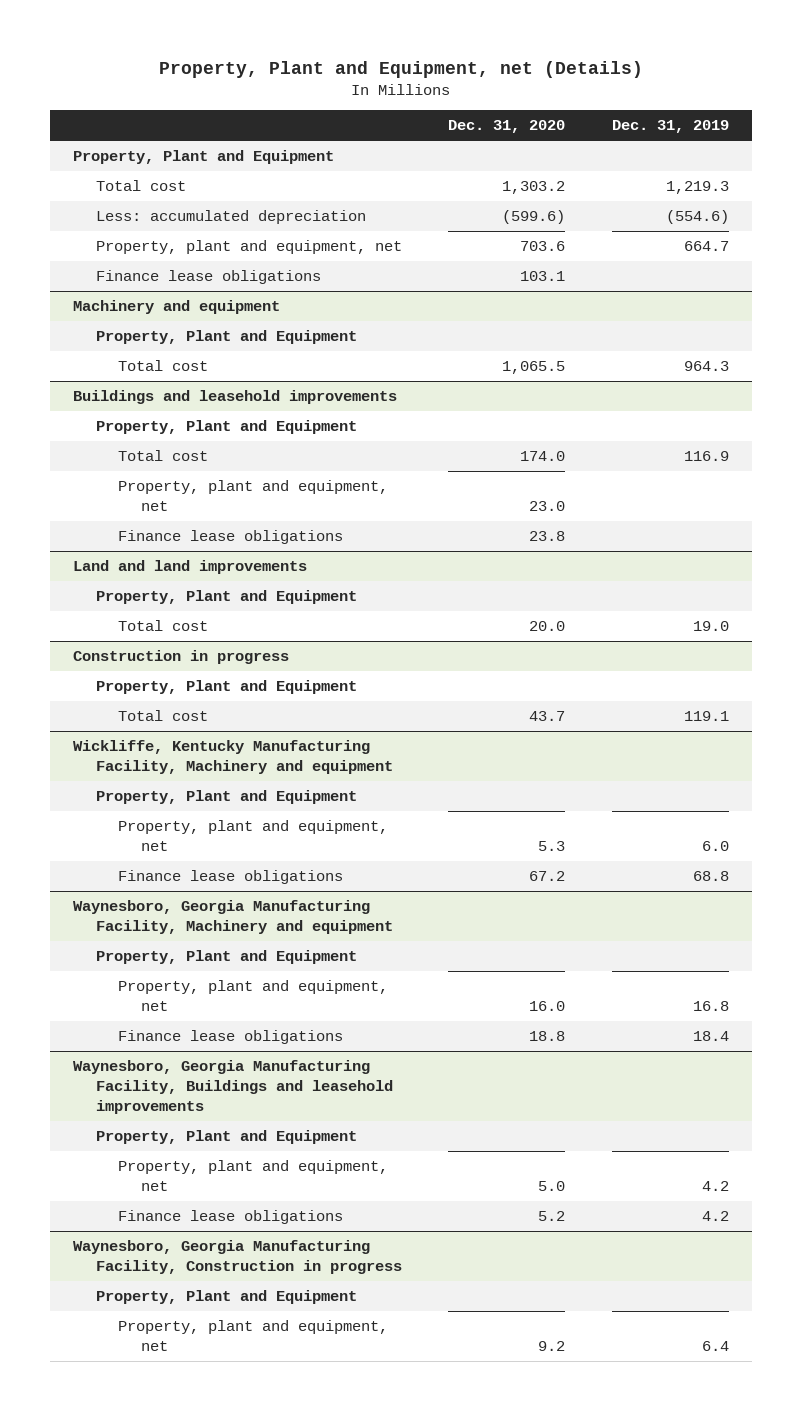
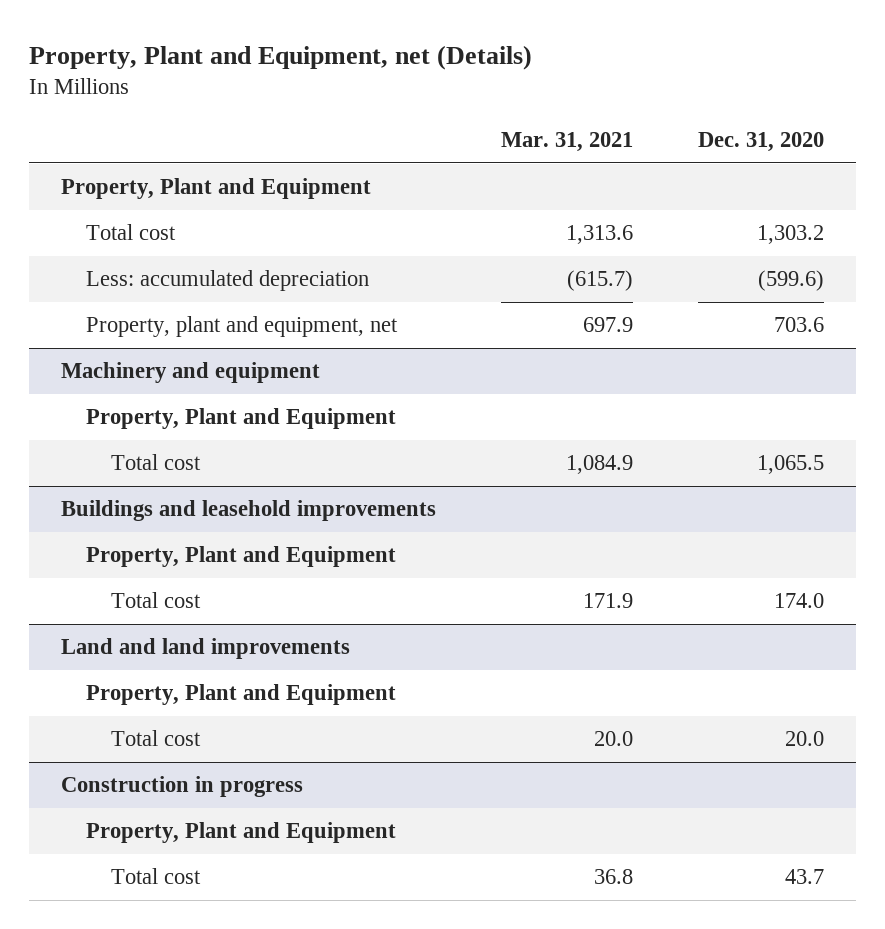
[611,120,729,134] Dec. 31, 2019 -> none
none -> [500,132,633,153] Mar. 31, 2021
[95,270,321,285] Finance lease obligations -> none
[118,480,389,511] Property, plant and equipment, net -> none
[118,530,344,545] Finance lease obligations -> none
[72,740,393,774] Wickliffe, Kentucky Manufacturing Facility, Machinery and equipment -> none
[95,790,357,805] Property, Plant and Equipment -> none
[118,820,389,851] Property, plant and equipment, net -> none
[118,870,344,885] Finance lease obligations -> none
[72,900,393,934] Waynesboro, Georgia Manufacturing Facility, Machinery and equipment -> none
[95,950,357,965] Property, Plant and Equipment -> none
[118,980,389,1011] Property, plant and equipment, net -> none
[118,1030,344,1045] Finance lease obligations -> none
[72,1060,393,1114] Waynesboro, Georgia Manufacturing Facility, Buildings and leasehold improvements -> none
[95,1130,357,1145] Property, Plant and Equipment -> none
[118,1160,389,1191] Property, plant and equipment, net -> none
[118,1210,344,1225] Finance lease obligations -> none
[72,1240,402,1274] Waynesboro, Georgia Manufacturing Facility, Construction in progress -> none
[95,1290,357,1305] Property, Plant and Equipment -> none
[118,1320,389,1351] Property, plant and equipment, net -> none

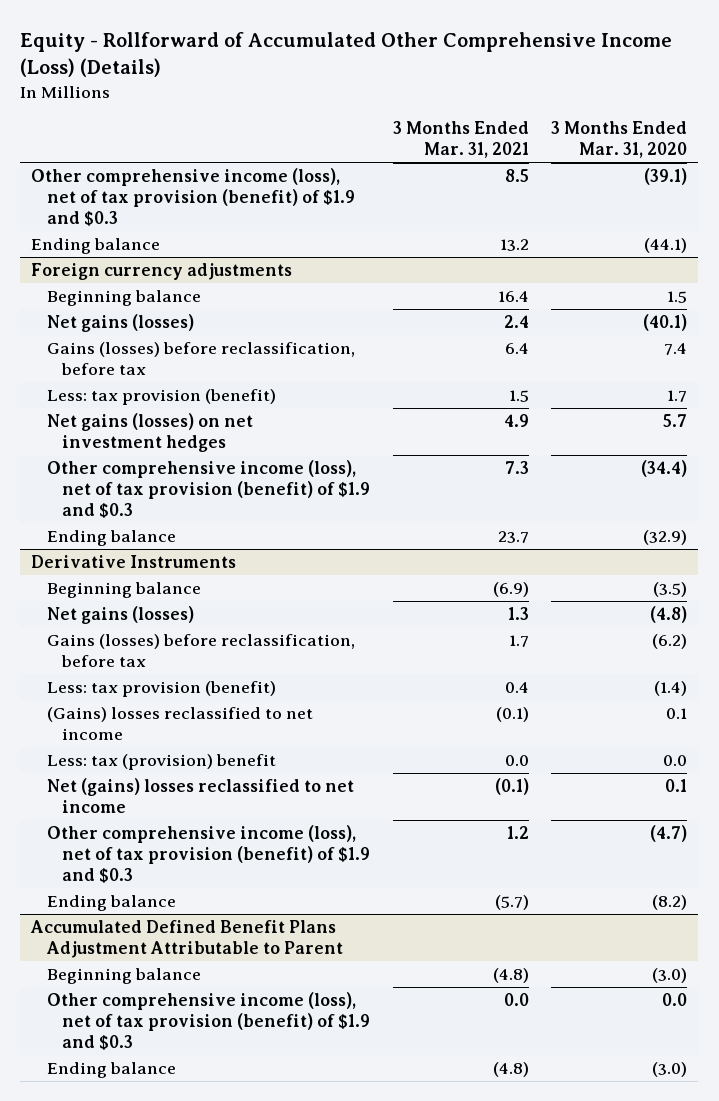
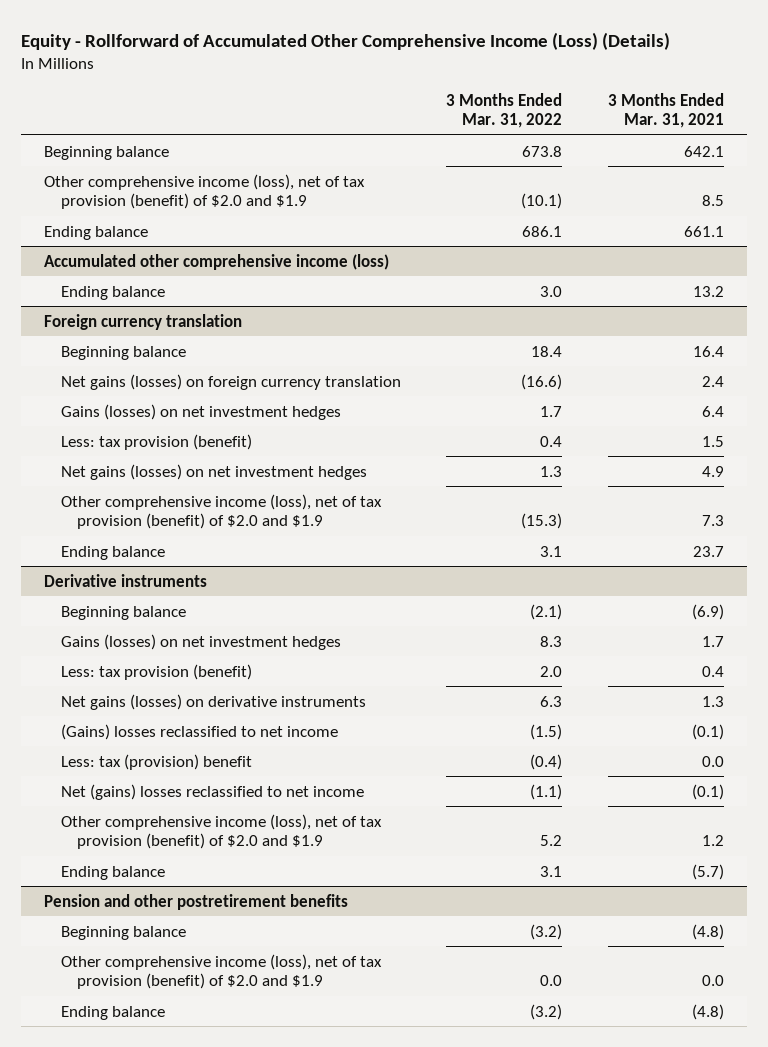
[551,120,688,159] 3 Months Ended Mar. 31, 2020 -> none
none -> [446,93,563,129] 3 Months Ended Mar. 31, 2022
none -> [44,145,170,160] Beginning balance
[31,167,355,227] Other comprehensive income (loss), net of tax provision (benefit) of $1.9 and $0.3 -> [44,173,366,209] Other comprehensive income (loss), net of tax provision (benefit) of $2.0 and $1.9
none -> [44,225,149,240] Ending balance
none -> [44,253,390,270] Accumulated other comprehensive income (loss)
[31,262,293,280] Foreign currency adjustments -> [44,313,243,330] Foreign currency translation
[46,313,194,332] Net gains (losses) -> none
none -> [60,373,401,390] Net gains (losses) on foreign currency translation
[46,341,355,376] Gains (losses) before reclassification, before tax -> [60,403,341,420] Gains (losses) on net investment hedges
[46,459,370,519] Other comprehensive income (loss), net of tax provision (benefit) of $1.9 and $0.3 -> [60,493,382,529] Other comprehensive income (loss), net of tax provision (benefit) of $2.0 and $1.9
[31,554,237,568] Derivative Instruments -> [44,573,208,587] Derivative instruments
[46,605,194,624] Net gains (losses) -> none
[46,633,355,668] Gains (losses) before reclassification, before tax -> [60,633,341,650] Gains (losses) on net investment hedges
none -> [60,693,366,710] Net gains (losses) on derivative instruments
[46,824,370,884] Other comprehensive income (loss), net of tax provision (benefit) of $1.9 and $0.3 -> [60,813,382,849] Other comprehensive income (loss), net of tax provision (benefit) of $2.0 and $1.9
[30,919,343,959] Accumulated Defined Benefit Plans Adjustment Attributable to Parent -> [44,893,349,910] Pension and other postretirement benefits
[46,991,370,1051] Other comprehensive income (loss), net of tax provision (benefit) of $1.9 and $0.3 -> [60,953,382,989] Other comprehensive income (loss), net of tax provision (benefit) of $2.0 and $1.9

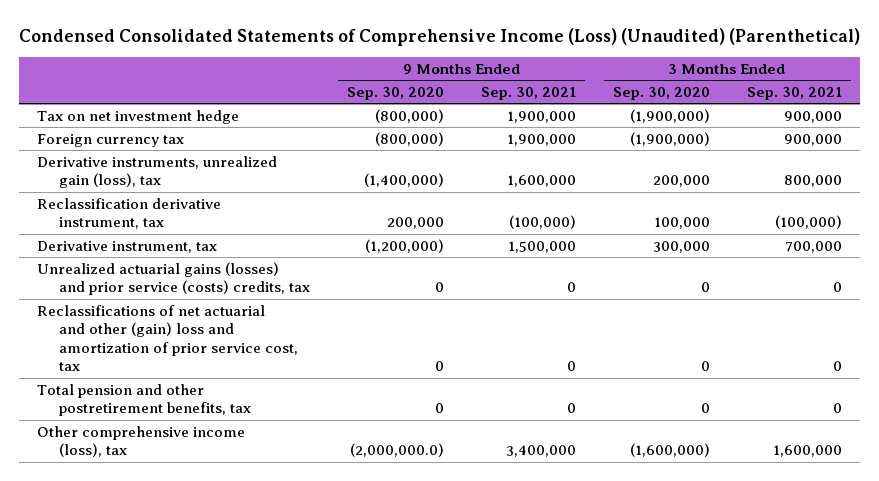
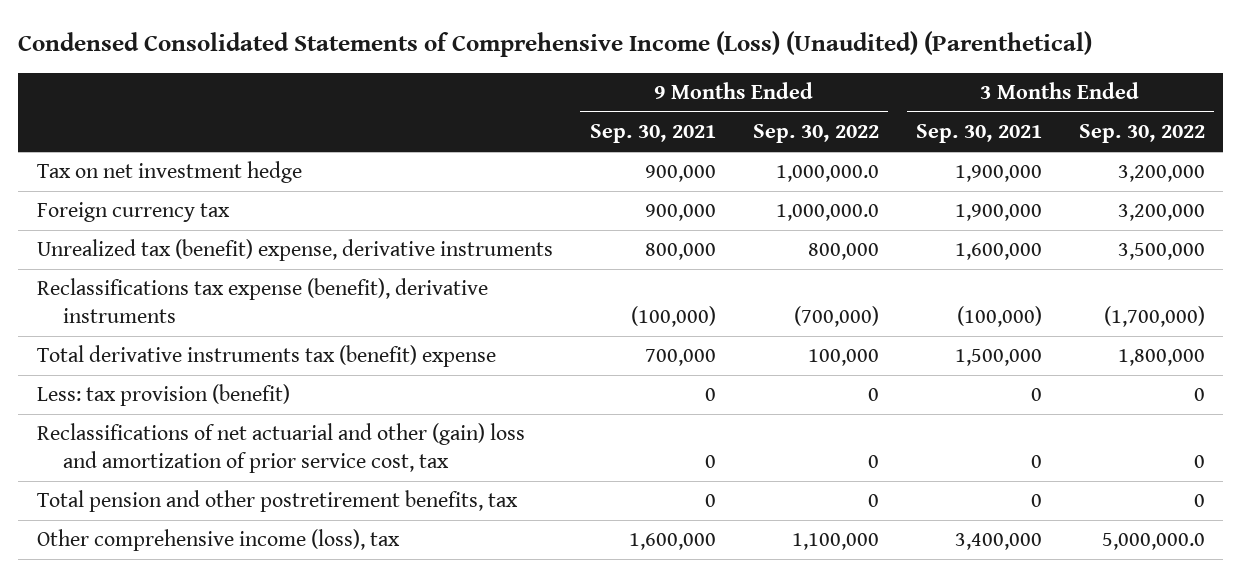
[347,87,445,101] Sep. 30, 2020 -> none
[612,87,710,101] Sep. 30, 2020 -> none
none -> [752,124,879,144] Sep. 30, 2022
none -> [1078,124,1205,144] Sep. 30, 2022
[507,110,577,123] 1,900,000 -> [644,165,716,183] 900,000
[783,110,842,123] 900,000 -> [954,165,1042,183] 1,900,000
[507,133,577,146] 1,900,000 -> [644,204,716,222] 900,000
[783,133,842,146] 900,000 -> [954,204,1042,222] 1,900,000
[37,155,278,189] Derivative instruments, unrealized gain (loss), tax -> [36,239,553,262] Unrealized tax (benefit) expense, derivative instruments
[507,175,577,188] 1,600,000 -> [644,243,716,261] 800,000
[783,175,842,188] 800,000 -> [954,243,1042,261] 1,600,000
[37,197,222,230] Reclassification derivative instrument, tax -> [36,278,488,323] Reclassifications tax expense (benefit), derivative instruments
[37,240,218,253] Derivative instrument, tax -> [36,345,496,368] Total derivative instruments tax (benefit) expense
[508,240,577,253] 1,500,000 -> [644,349,716,367] 700,000
[784,240,842,253] 700,000 -> [954,349,1042,367] 1,500,000
[37,261,311,296] Unrealized actuarial gains (losses) and prior service (costs) credits, tax -> [36,384,290,407] Less: tax provision (benefit)
[506,445,577,458] 3,400,000 -> [628,533,716,551] 1,600,000
[772,445,842,458] 1,600,000 -> [954,533,1042,551] 3,400,000

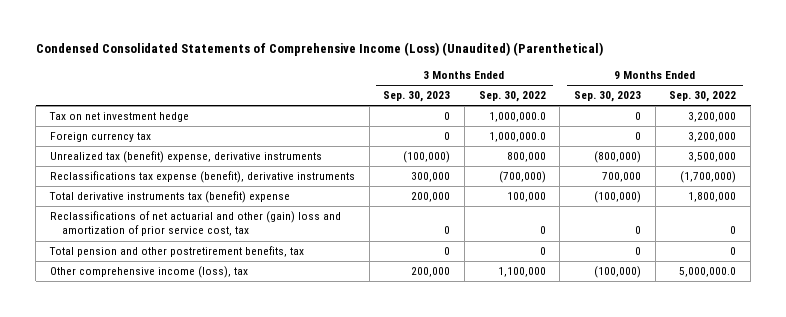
[589,124,716,144] Sep. 30, 2021 -> none
[915,124,1042,144] Sep. 30, 2021 -> none
none -> [383,91,451,103] Sep. 30, 2023
none -> [574,91,642,103] Sep. 30, 2023
[36,384,290,407] Less: tax provision (benefit) -> none
[775,165,879,183] 1,000,000.0 -> [688,112,737,123] 3,200,000
[1117,165,1205,183] 3,200,000 -> [488,112,546,123] 1,000,000.0
[775,204,879,222] 1,000,000.0 -> [688,132,737,143] 3,200,000
[1117,204,1205,222] 3,200,000 -> [488,132,546,143] 1,000,000.0
[807,243,879,261] 800,000 -> [688,152,737,163] 3,500,000
[1117,243,1205,261] 3,500,000 -> [506,152,546,163] 800,000
[793,305,879,327] (700,000) -> [680,171,737,184] (1,700,000)
[1103,305,1205,327] (1,700,000) -> [498,171,546,184] (700,000)
[807,349,879,367] 100,000 -> [688,192,737,203] 1,800,000
[1117,349,1205,367] 1,800,000 -> [506,192,546,203] 100,000
[791,533,879,551] 1,100,000 -> [679,267,737,278] 5,000,000.0
[1101,533,1205,551] 5,000,000.0 -> [497,267,546,278] 1,100,000

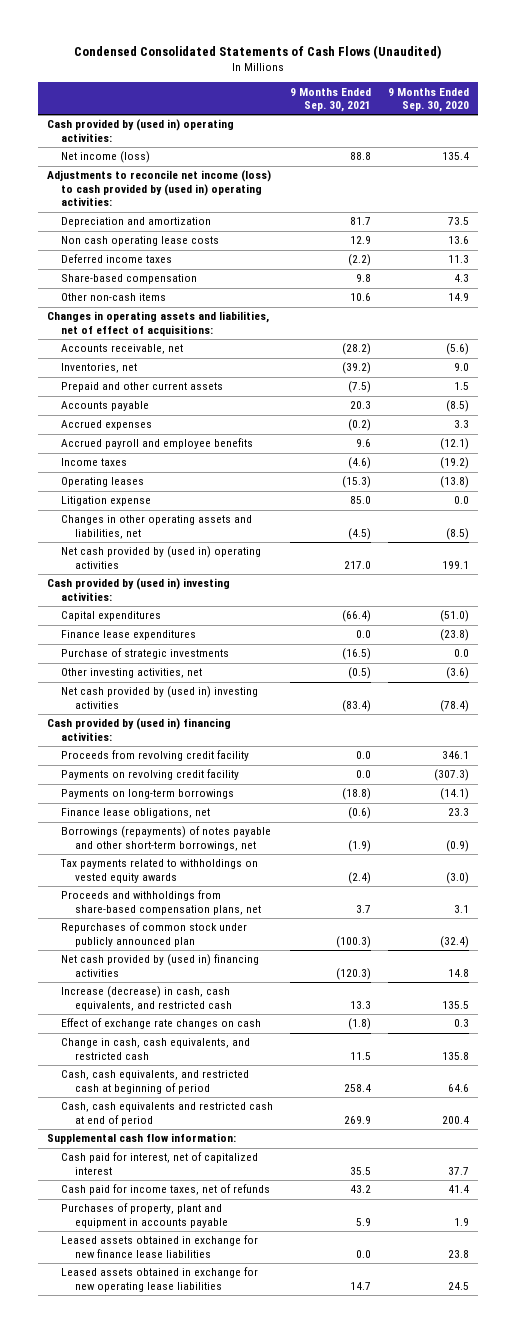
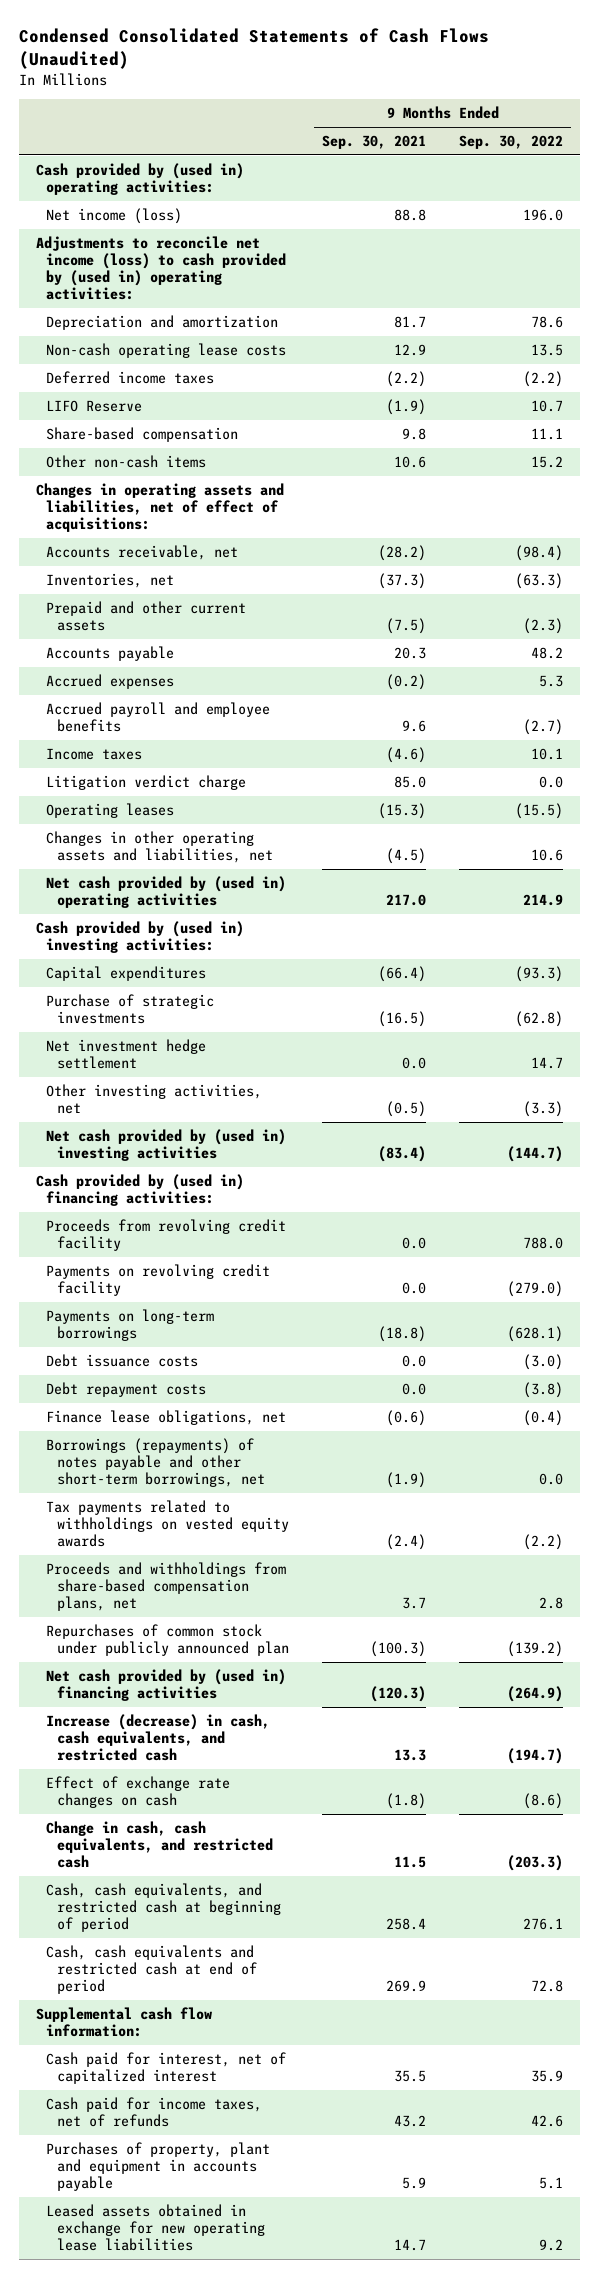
[388,87,470,113] 9 Months Ended Sep. 30, 2020 -> none
none -> [459,134,564,149] Sep. 30, 2022
[60,236,219,247] Non cash operating lease costs -> [46,342,287,358] Non-cash operating lease costs
none -> [46,399,143,412] LIFO Reserve
[341,362,371,375] (39.2) -> [378,572,427,589] (37.3)
none -> [46,774,247,790] Litigation verdict charge
[60,496,151,507] Litigation expense -> none
[60,630,196,641] Finance lease expenditures -> none
none -> [46,1038,207,1070] Net investment hedge settlement
none -> [46,1353,199,1367] Debt issuance costs
none -> [46,1381,207,1397] Debt repayment costs
[60,1235,258,1258] Leased assets obtained in exchange for new finance lease liabilities -> none

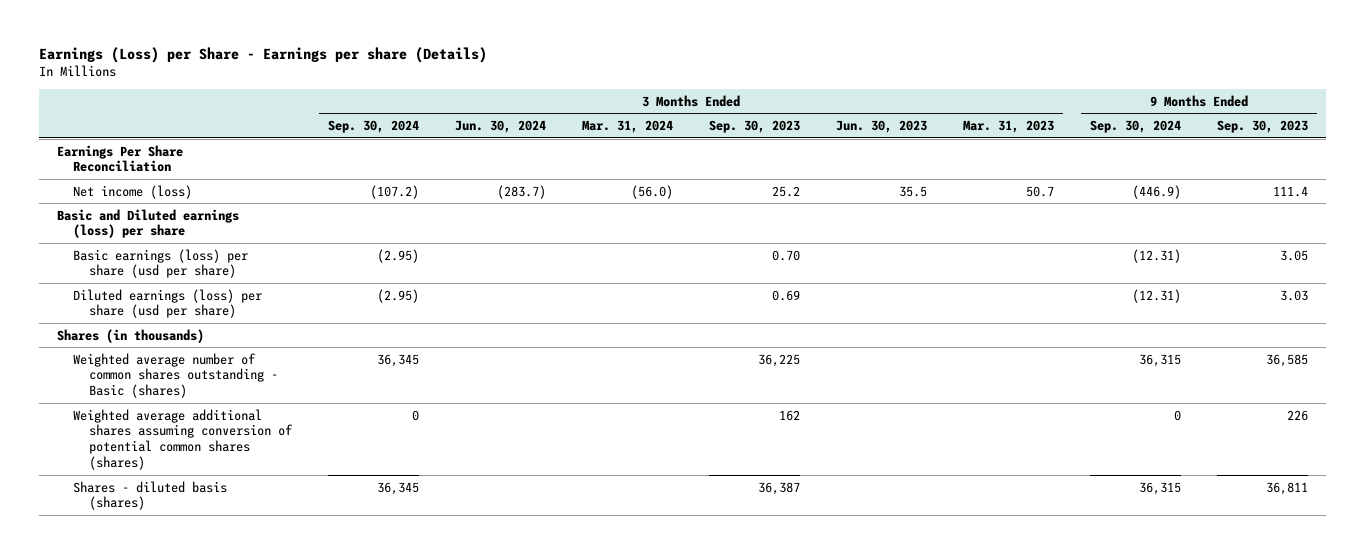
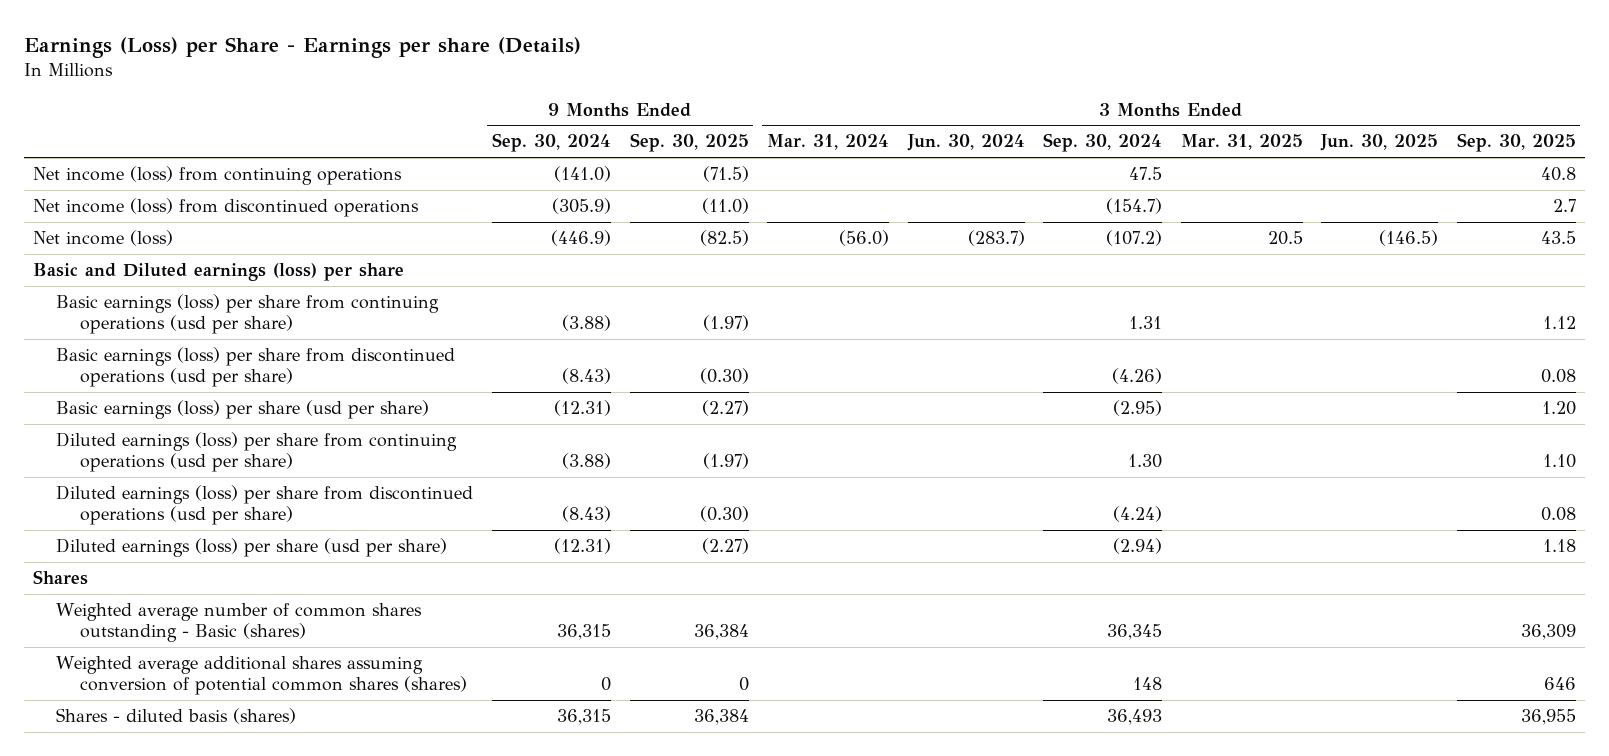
[708,119,800,133] Sep. 30, 2023 -> none
[835,119,927,133] Jun. 30, 2023 -> none
[962,119,1054,133] Mar. 31, 2023 -> none
[1216,119,1308,133] Sep. 30, 2023 -> none
none -> [629,133,749,153] Sep. 30, 2025
none -> [1180,134,1303,151] Mar. 31, 2025
none -> [1320,134,1439,152] Jun. 30, 2025
none -> [1456,133,1576,153] Sep. 30, 2025
[57,144,184,173] Earnings Per Share Reconciliation -> none
none -> [33,166,403,186] Net income (loss) from continuing operations
none -> [33,198,420,218] Net income (loss) from discontinued operations
none -> [56,294,440,335] Basic earnings (loss) per share from continuing operations (usd per share)
none -> [56,347,456,388] Basic earnings (loss) per share from discontinued operations (usd per share)
none -> [56,432,458,473] Diluted earnings (loss) per share from continuing operations (usd per share)
none -> [56,485,474,526] Diluted earnings (loss) per share from discontinued operations (usd per share)
[377,288,420,303] (2.95) -> [1113,538,1163,555] (2.94)
[57,328,205,343] Shares (in thousands) -> [33,570,89,586] Shares
[412,409,420,421] 0 -> [1133,677,1163,691] 148
[377,481,420,495] 36,345 -> [1107,709,1163,726] 36,493

